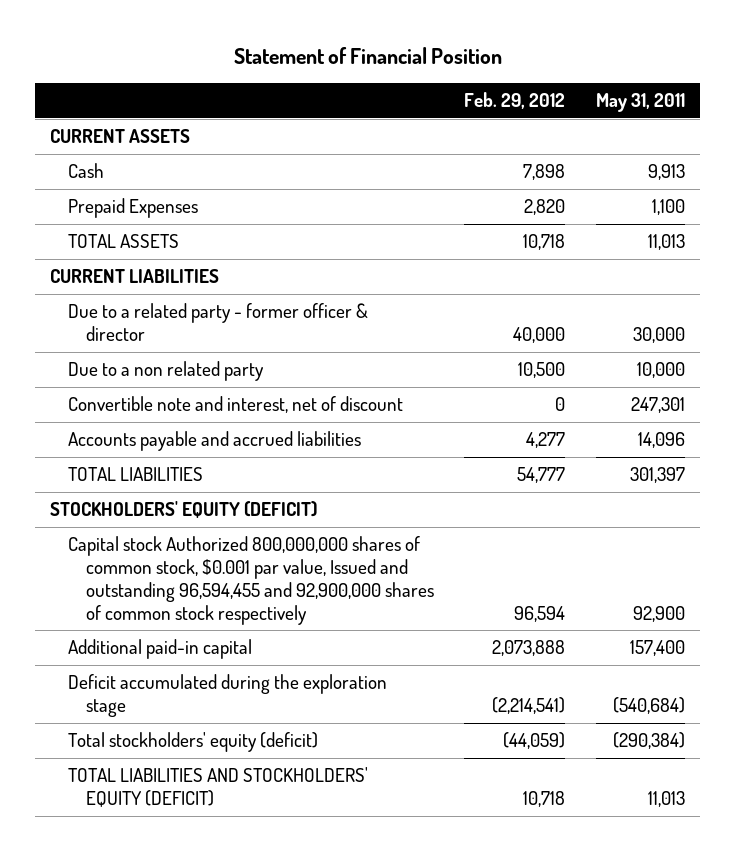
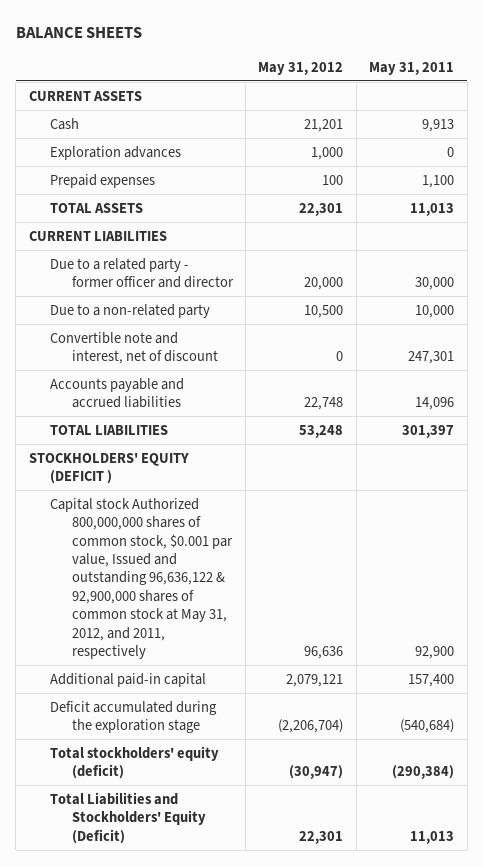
[233,47,502,65] Statement of Financial Position -> [15,27,142,39] BALANCE SHEETS
[464,92,566,110] Feb. 29, 2012 -> none
none -> [258,61,344,75] May 31, 2012
none -> [50,145,182,160] Exploration advances
[67,198,198,219] Prepaid Expenses -> [50,173,156,188] Prepaid expenses
[67,303,368,342] Due to a related party - former officer & director -> [50,257,234,289] Due to a related party - former officer and director
[67,361,264,382] Due to a non related party -> [50,303,211,318] Due to a non-related party
[50,501,318,519] STOCKHOLDERS' EQUITY (DEFICIT) -> [28,452,189,485] STOCKHOLDERS' EQUITY (DEFICIT )
[67,536,434,625] Capital stock Authorized 800,000,000 shares of common stock, $0.001 par value, Issued and outstanding 96,594,455 and 92,900,000 shares of common stock respectively -> [50,497,233,660] Capital stock Authorized 800,000,000 shares of common stock, $0.001 par value, Issued and outstanding 96,636,122 & 92,900,000 shares of common stock at May 31, 2012, and 2011, respectively
[67,767,368,808] TOTAL LIABILITIES AND STOCKHOLDERS' EQUITY (DEFICIT) -> [50,791,206,844] Total Liabilities and Stockholders' Equity (Deficit)

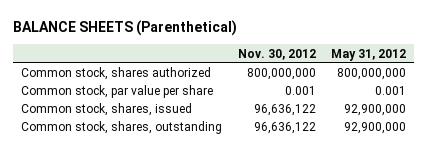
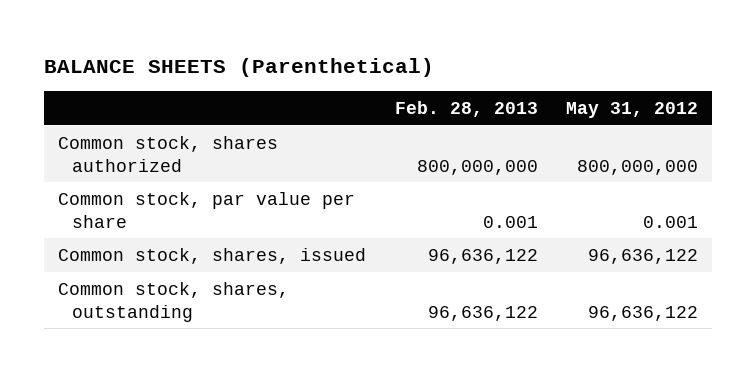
[237,48,316,60] Nov. 30, 2012 -> none
none -> [394,100,538,117] Feb. 28, 2013
[344,104,407,117] 92,900,000 -> [587,248,698,264] 96,636,122
[344,122,407,135] 92,900,000 -> [587,305,698,321] 96,636,122

